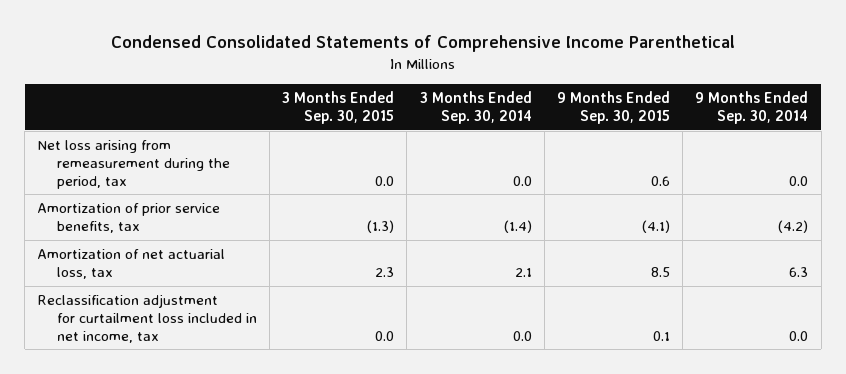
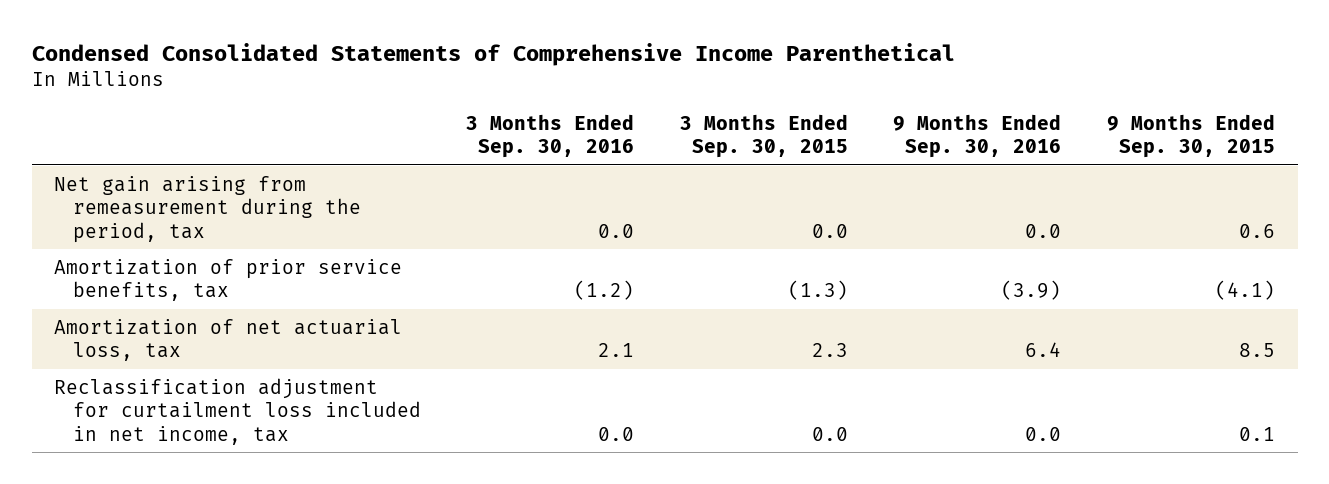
[419,91,532,124] 3 Months Ended Sep. 30, 2014 -> none
[695,91,809,124] 9 Months Ended Sep. 30, 2014 -> none
none -> [466,113,635,159] 3 Months Ended Sep. 30, 2016
none -> [893,113,1062,159] 9 Months Ended Sep. 30, 2016
[37,140,230,189] Net loss arising from remeasurement during the period, tax -> [54,175,361,243] Net gain arising from remeasurement during the period, tax

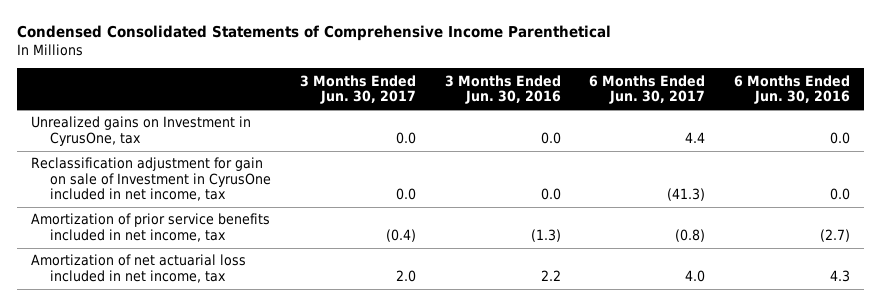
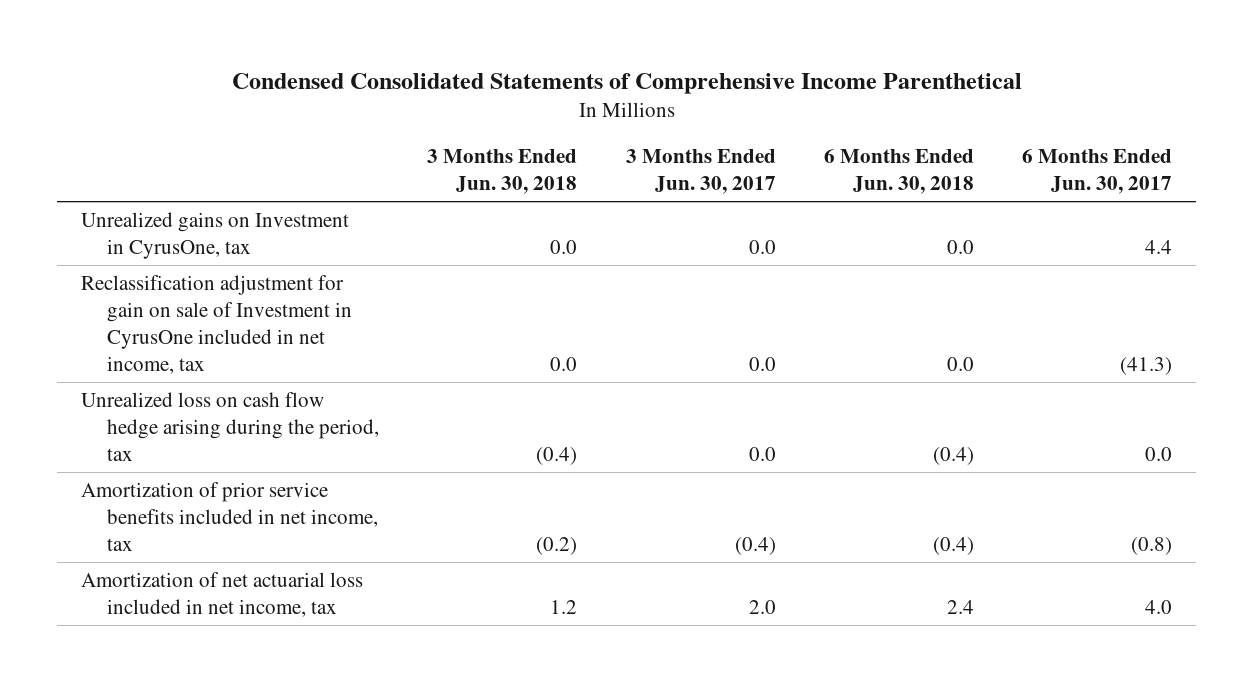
[444,74,561,105] 3 Months Ended Jun. 30, 2016 -> none
[734,74,851,105] 6 Months Ended Jun. 30, 2016 -> none
none -> [427,149,578,195] 3 Months Ended Jun. 30, 2018
none -> [823,149,974,195] 6 Months Ended Jun. 30, 2018
none -> [81,391,380,461] Unrealized loss on cash flow hedge arising during the period, tax

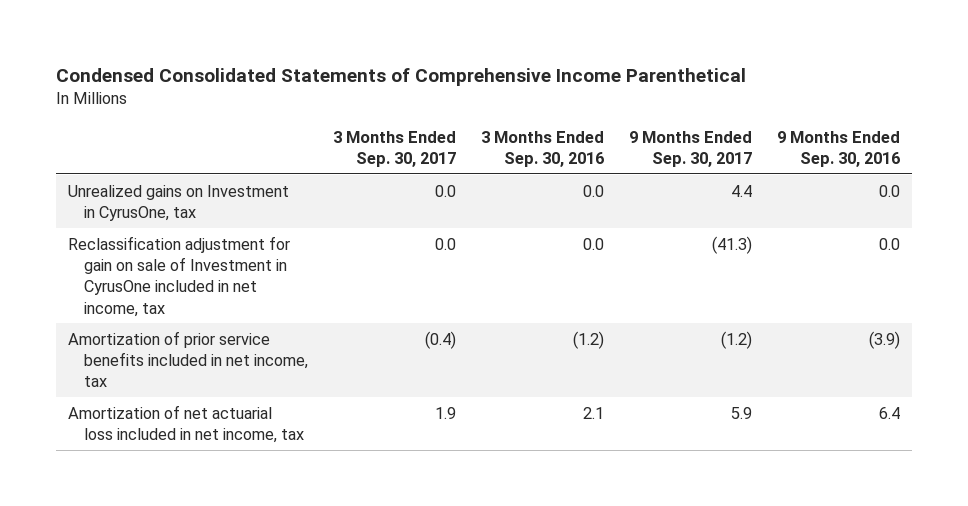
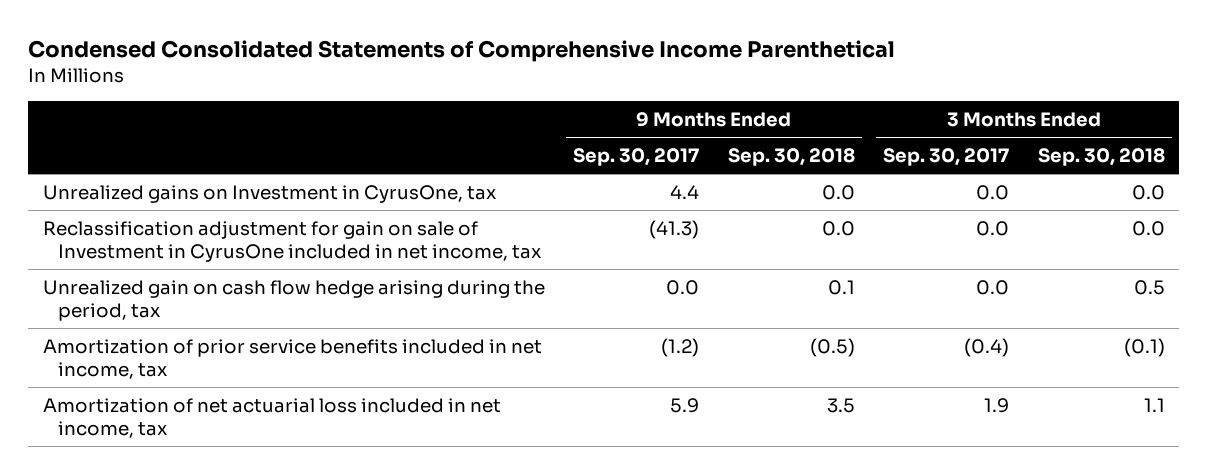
[480,130,604,168] 3 Months Ended Sep. 30, 2016 -> none
[776,130,900,168] 9 Months Ended Sep. 30, 2016 -> none
none -> [727,147,855,166] Sep. 30, 2018
none -> [1037,147,1165,166] Sep. 30, 2018
none -> [42,279,545,321] Unrealized gain on cash flow hedge arising during the period, tax

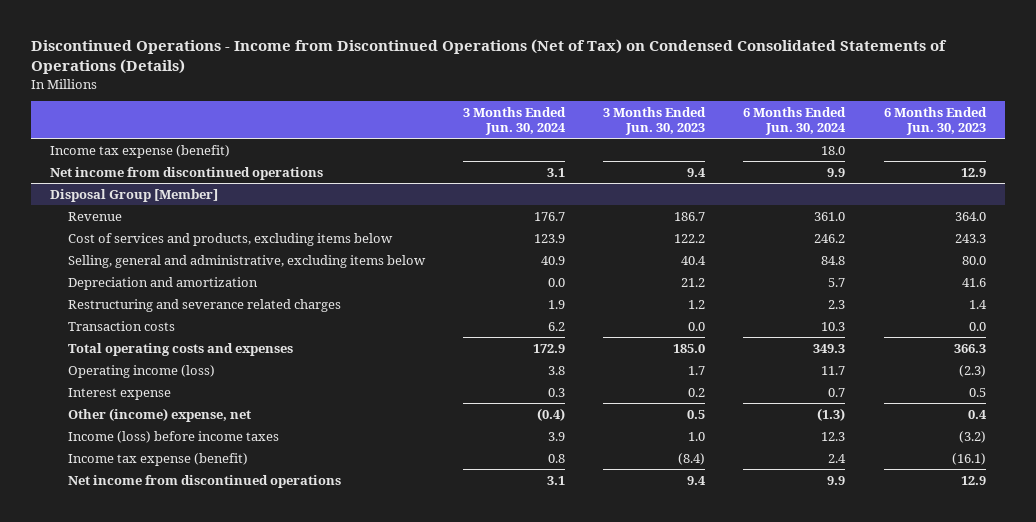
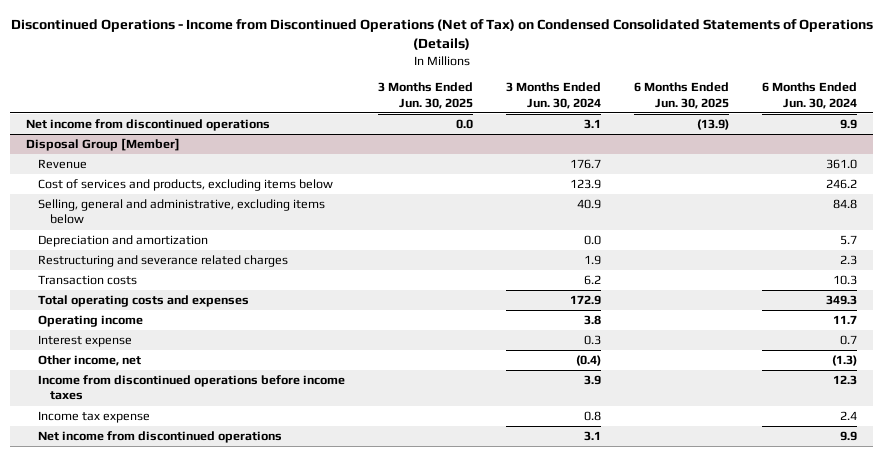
[603,106,707,135] 3 Months Ended Jun. 30, 2023 -> none
[883,106,987,135] 6 Months Ended Jun. 30, 2023 -> none
none -> [377,82,473,109] 3 Months Ended Jun. 30, 2025
none -> [633,82,729,109] 6 Months Ended Jun. 30, 2025
[50,144,231,158] Income tax expense (benefit) -> none
[67,364,215,378] Operating income (loss) -> [37,315,143,328] Operating income
[67,407,251,422] Other (income) expense, net -> [37,355,141,367] Other income, net
[67,430,279,443] Income (loss) before income taxes -> [37,375,345,401] Income from discontinued operations before income taxes
[67,452,248,466] Income tax expense (benefit) -> [37,411,150,424] Income tax expense

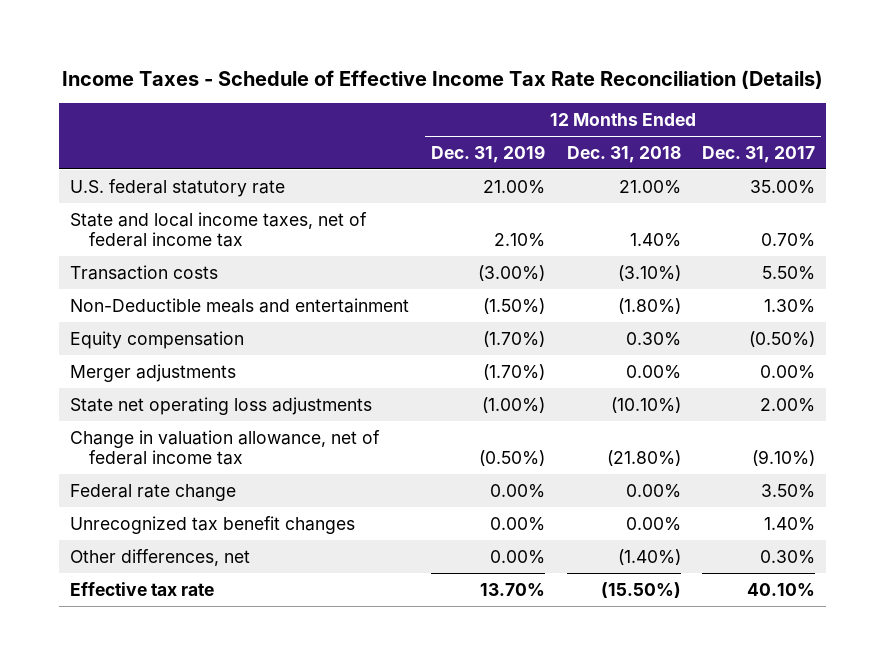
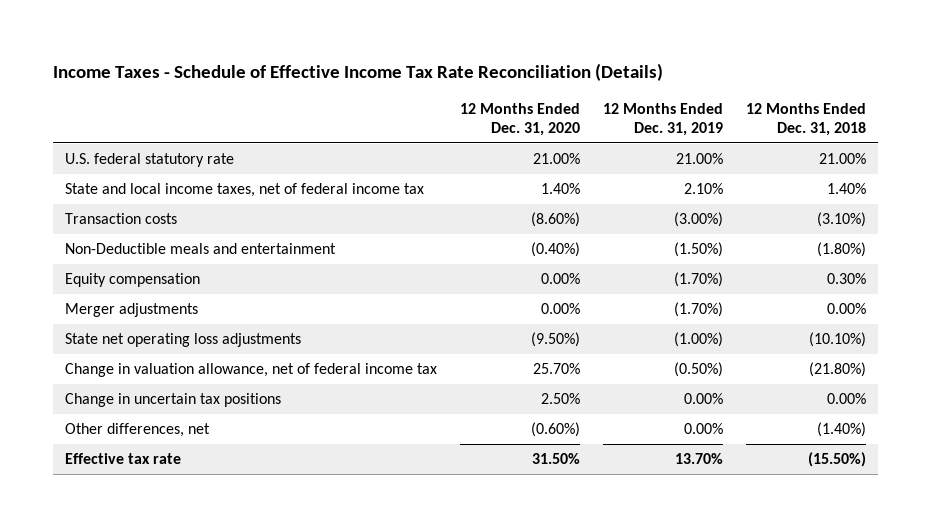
[702,145,816,163] Dec. 31, 2017 -> none
none -> [459,102,580,137] 12 Months Ended Dec. 31, 2020
[69,483,236,501] Federal rate change -> none
[69,515,355,534] Unrecognized tax benefit changes -> none
none -> [64,392,281,407] Change in uncertain tax positions

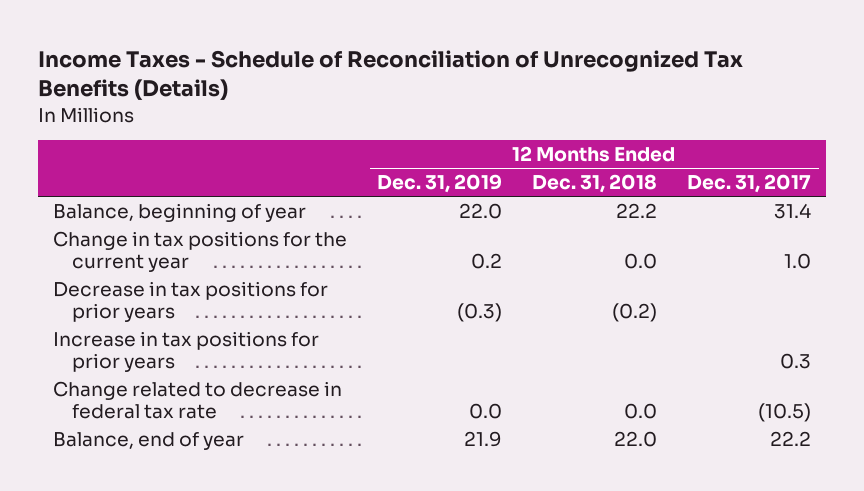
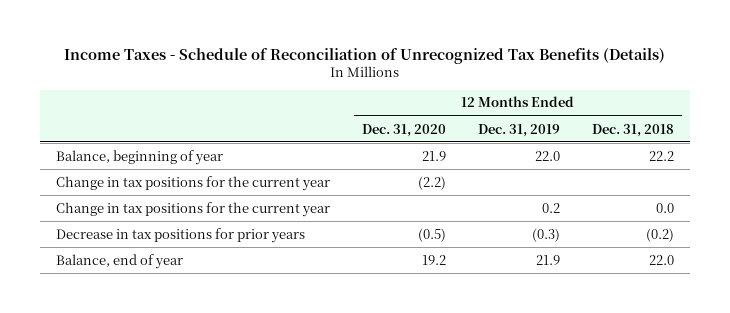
[687,174,812,194] Dec. 31, 2017 -> none
none -> [362,123,447,137] Dec. 31, 2020
none -> [55,175,330,191] Change in tax positions for the current year
[52,330,319,372] Increase in tax positions for prior years -> none
[52,380,342,419] Change related to decrease in federal tax rate -> none

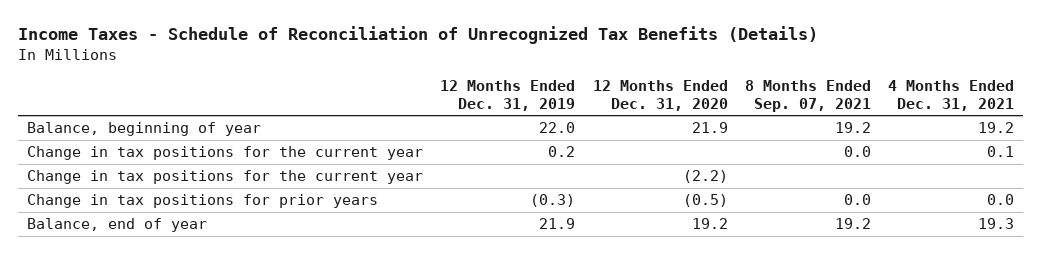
[592,123,675,137] Dec. 31, 2018 -> none
none -> [744,80,871,112] 8 Months Ended Sep. 07, 2021
none -> [888,80,1015,111] 4 Months Ended Dec. 31, 2021
[55,175,330,191] Change in tax positions for the current year -> [26,170,423,185] Change in tax positions for the current year
[55,227,305,243] Decrease in tax positions for prior years -> [26,194,378,209] Change in tax positions for prior years

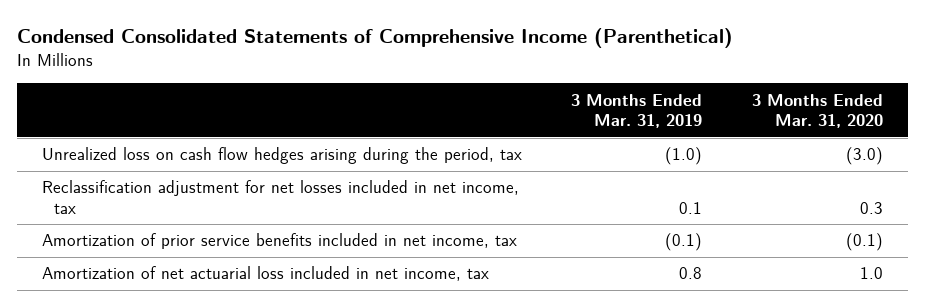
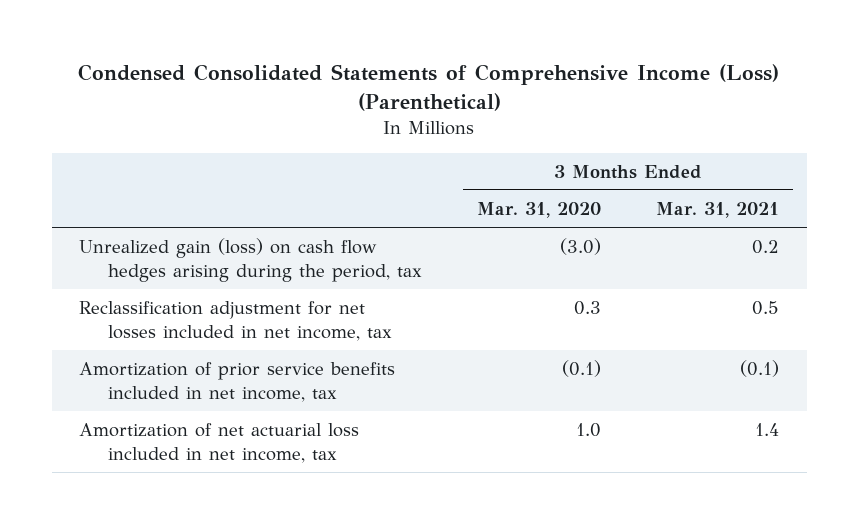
[16,28,733,49] Condensed Consolidated Statements of Comprehensive Income (Parenthetical) -> [78,64,780,112] Condensed Consolidated Statements of Comprehensive Income (Loss) (Parenthetical)
[571,93,703,129] 3 Months Ended Mar. 31, 2019 -> none
none -> [656,201,780,218] Mar. 31, 2021
[41,147,522,165] Unrealized loss on cash flow hedges arising during the period, tax -> [79,238,423,282] Unrealized gain (loss) on cash flow hedges arising during the period, tax

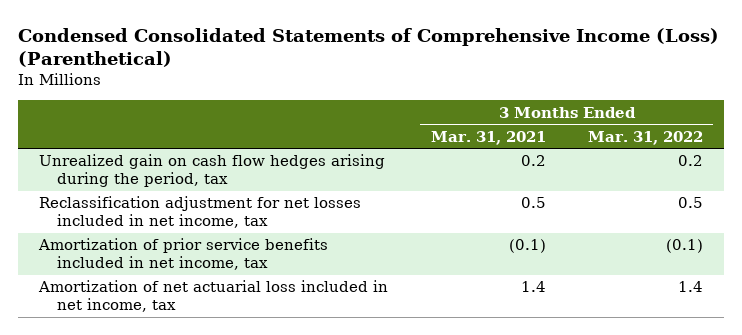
[476,201,601,218] Mar. 31, 2020 -> none
none -> [587,130,703,145] Mar. 31, 2022
[79,238,423,282] Unrealized gain (loss) on cash flow hedges arising during the period, tax -> [39,154,386,188] Unrealized gain on cash flow hedges arising during the period, tax

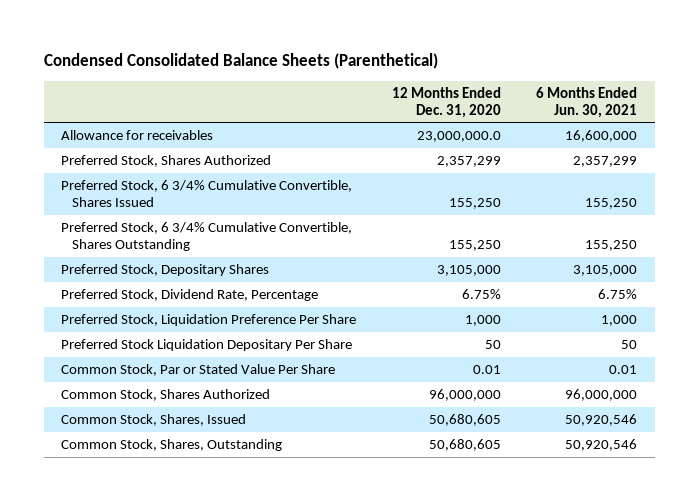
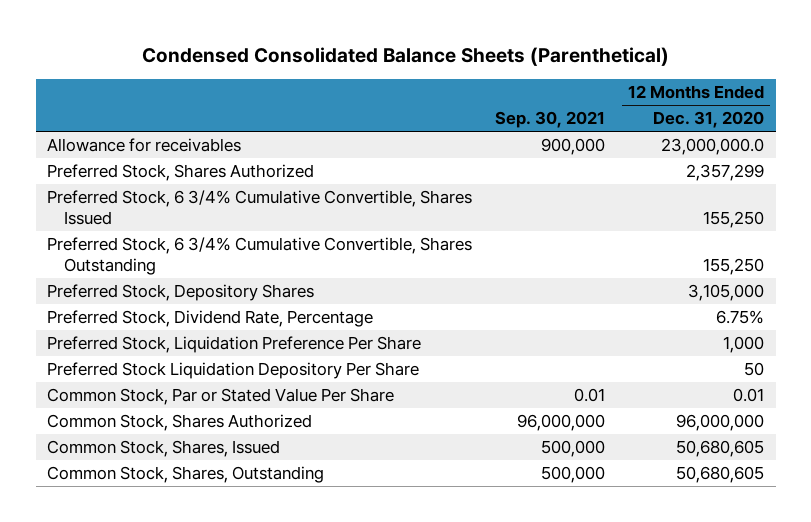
[536,86,638,118] 6 Months Ended Jun. 30, 2021 -> none
none -> [495,111,606,129] Sep. 30, 2021
[61,264,270,277] Preferred Stock, Depositary Shares -> [47,284,315,302] Preferred Stock, Depository Shares
[61,339,353,352] Preferred Stock Liquidation Depositary Per Share -> [47,362,420,380] Preferred Stock Liquidation Depository Per Share

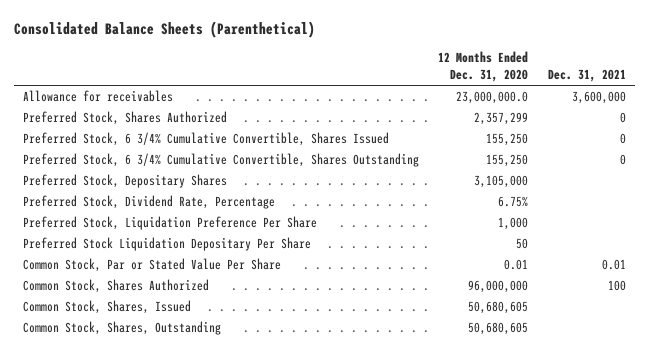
[141,47,669,67] Condensed Consolidated Balance Sheets (Parenthetical) -> [13,21,315,39] Consolidated Balance Sheets (Parenthetical)
[495,111,606,129] Sep. 30, 2021 -> none
none -> [547,69,626,83] Dec. 31, 2021
[47,284,315,302] Preferred Stock, Depository Shares -> [23,173,228,188] Preferred Stock, Depositary Shares
[47,362,420,380] Preferred Stock Liquidation Depository Per Share -> [23,236,312,251] Preferred Stock Liquidation Depositary Per Share

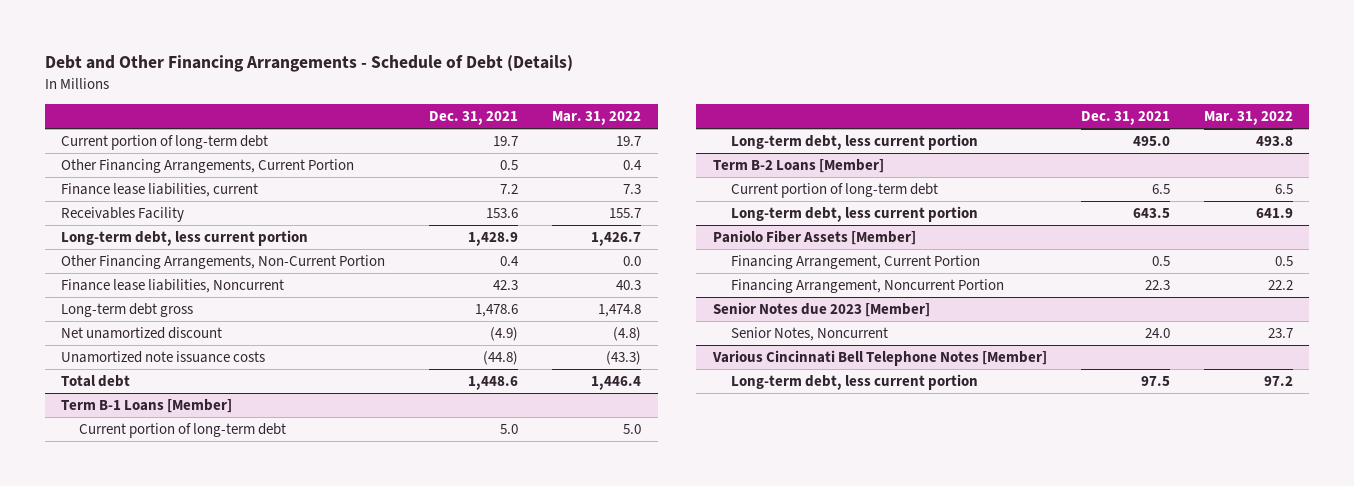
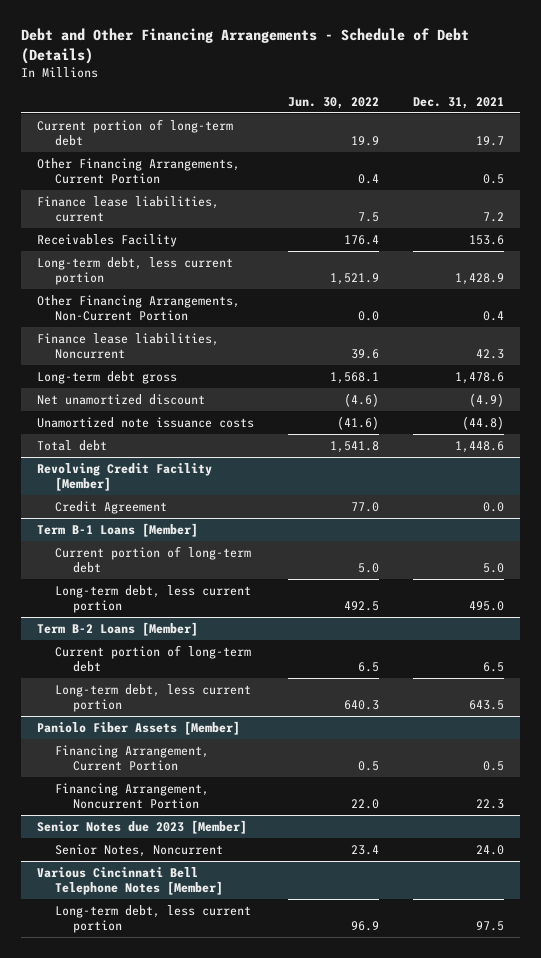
[552,110,642,125] Mar. 31, 2022 -> none
none -> [287,96,379,109] Jun. 30, 2022
none -> [37,462,213,491] Revolving Credit Facility [Member]
none -> [55,500,168,514] Credit Agreement

